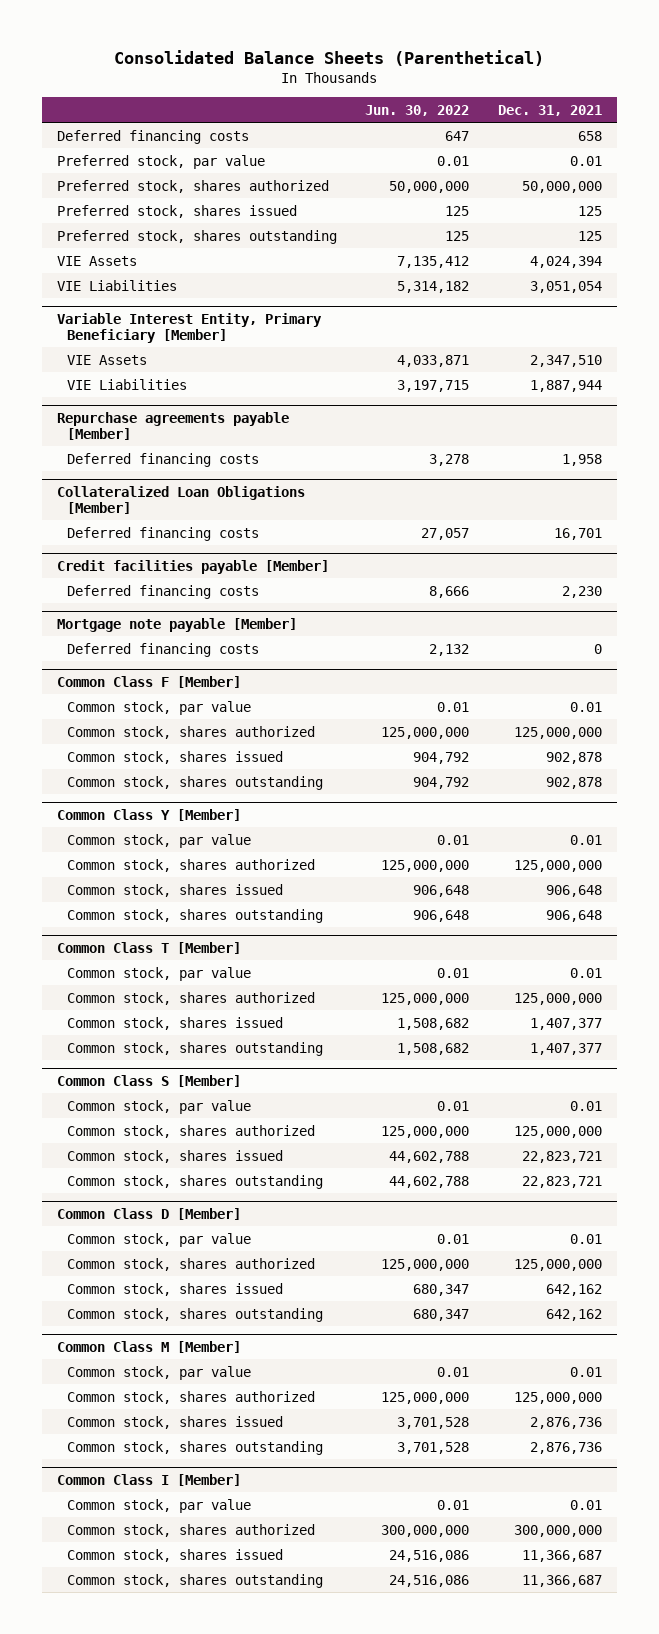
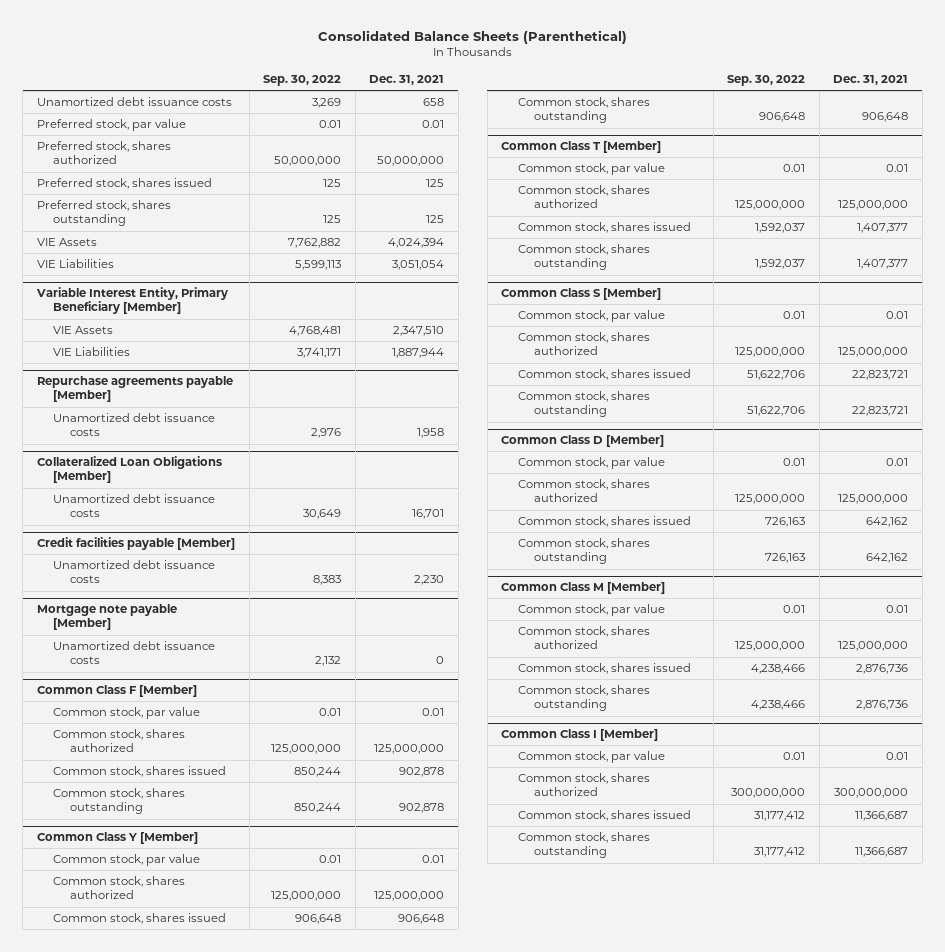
[365,104,470,116] Jun. 30, 2022 -> none
none -> [263,74,342,86] Sep. 30, 2022
[56,129,249,144] Deferred financing costs -> [37,97,233,107] Unamortized debt issuance costs
[67,452,260,467] Deferred financing costs -> [53,413,216,437] Unamortized debt issuance costs
[67,526,260,541] Deferred financing costs -> [53,494,216,518] Unamortized debt issuance costs
[67,584,260,599] Deferred financing costs -> [53,560,216,584] Unamortized debt issuance costs
[67,642,260,657] Deferred financing costs -> [53,641,216,665] Unamortized debt issuance costs

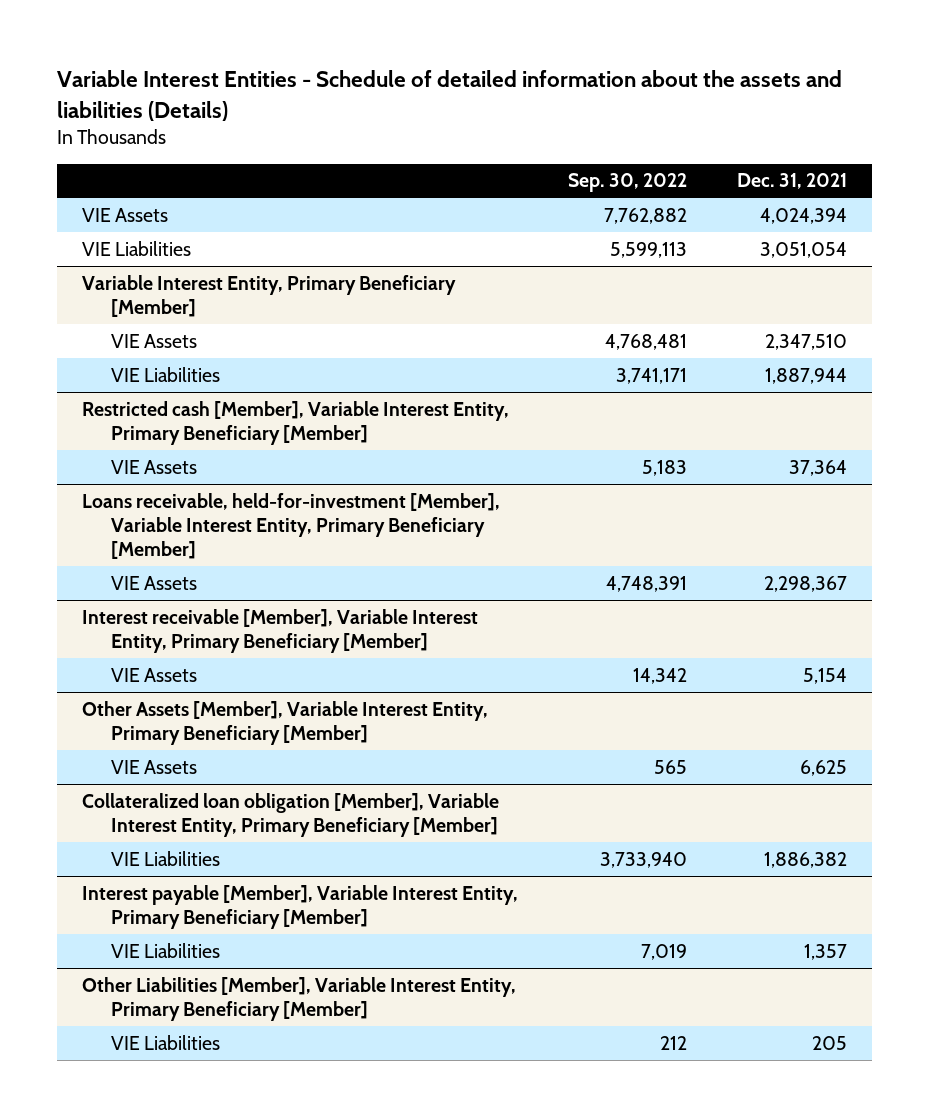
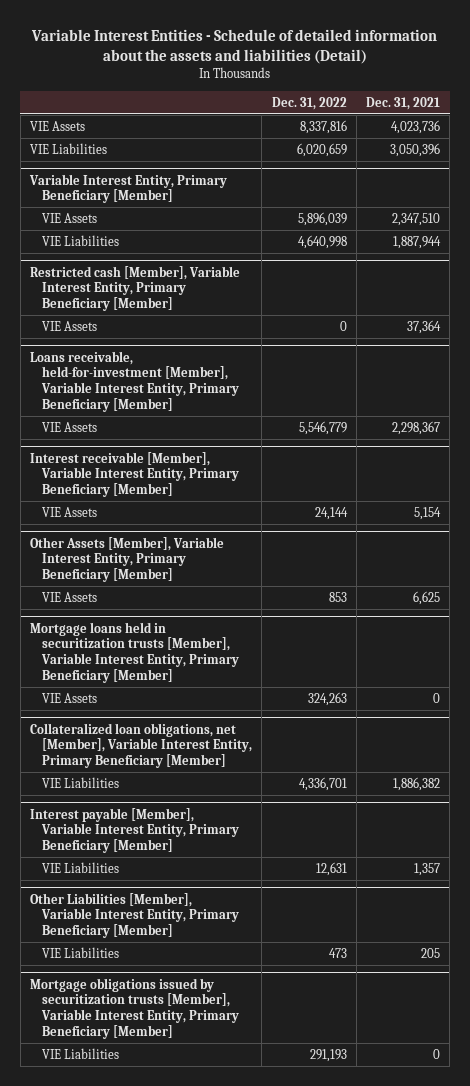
[57,70,843,121] Variable Interest Entities - Schedule of detailed information about the assets and liabilities (Details) -> [31,28,438,64] Variable Interest Entities - Schedule of detailed information about the assets and liabilities (Detail)
[568,173,688,193] Sep. 30, 2022 -> none
none -> [271,96,347,110] Dec. 31, 2022
[760,207,848,224] 4,024,394 -> [391,119,441,134] 4,023,736
[760,241,848,258] 3,051,054 -> [390,142,441,157] 3,050,396
none -> [30,621,240,683] Mortgage loans held in securitization trusts [Member], Variable Interest Entity, Primary Beneficiary [Member]
none -> [42,692,98,703] VIE Assets
[82,792,500,837] Collateralized loan obligation [Member], Variable Interest Entity, Primary Beneficiary [Member] -> [30,722,253,769] Collateralized loan obligations, net [Member], Variable Interest Entity, Primary Beneficiary [Member]
none -> [30,977,240,1039] Mortgage obligations issued by securitization trusts [Member], Variable Interest Entity, Primary Beneficiary [Member]
none -> [42,1047,120,1059] VIE Liabilities

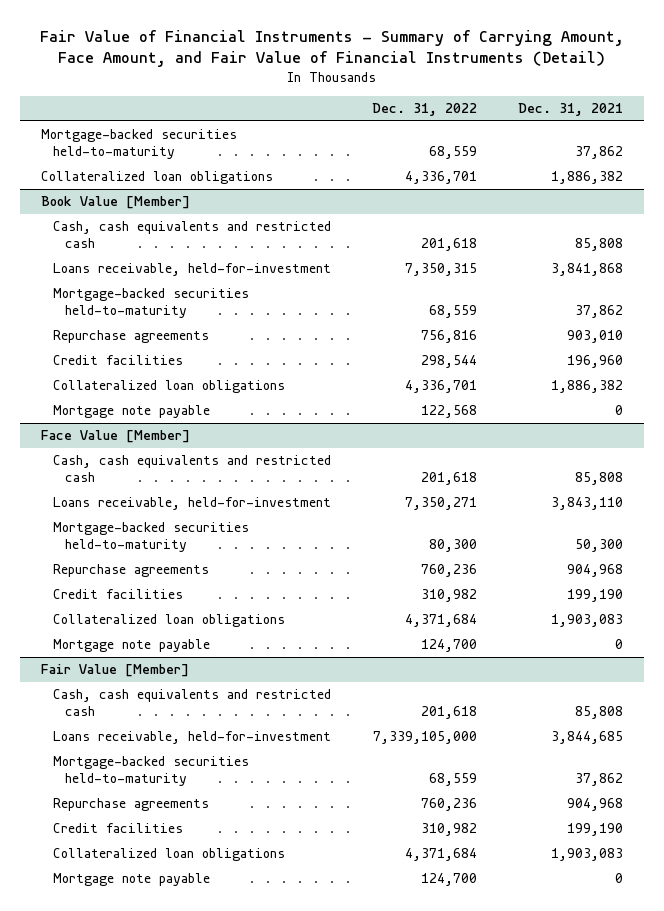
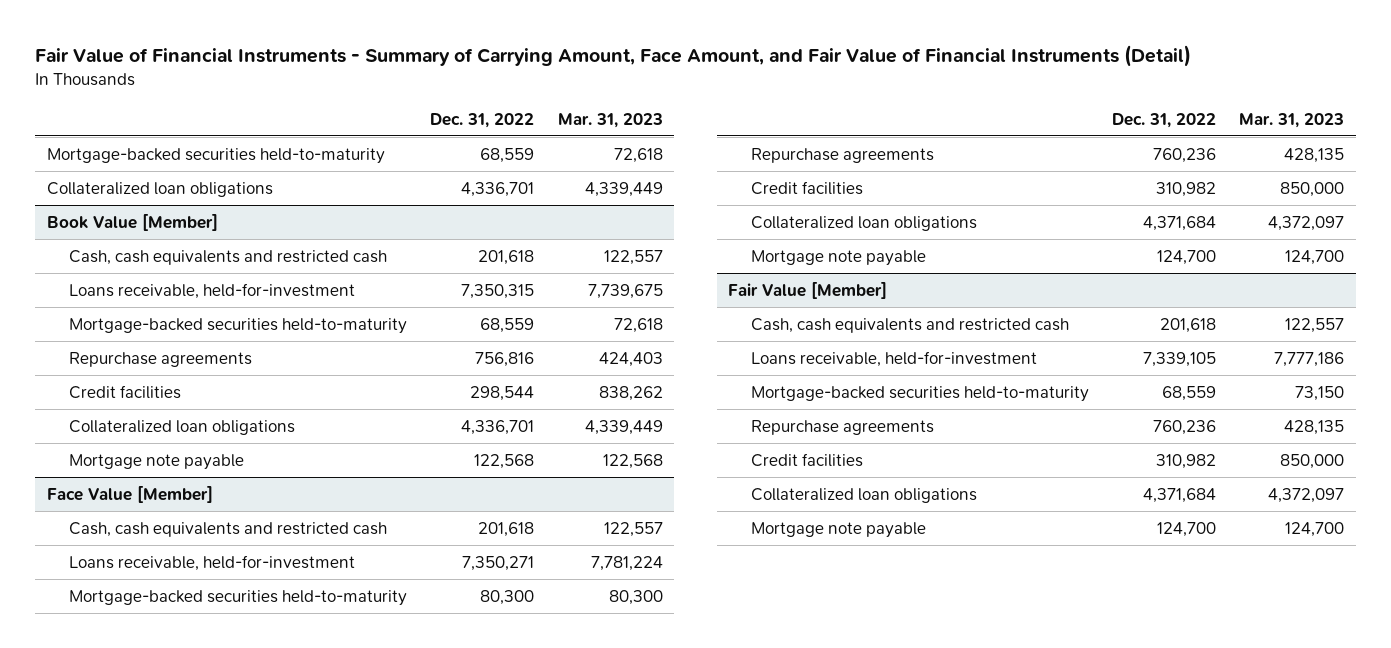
[518,102,624,116] Dec. 31, 2021 -> none
none -> [557,112,663,128] Mar. 31, 2023
[373,731,478,745] 7,339,105,000 -> [1142,351,1216,367] 7,339,105

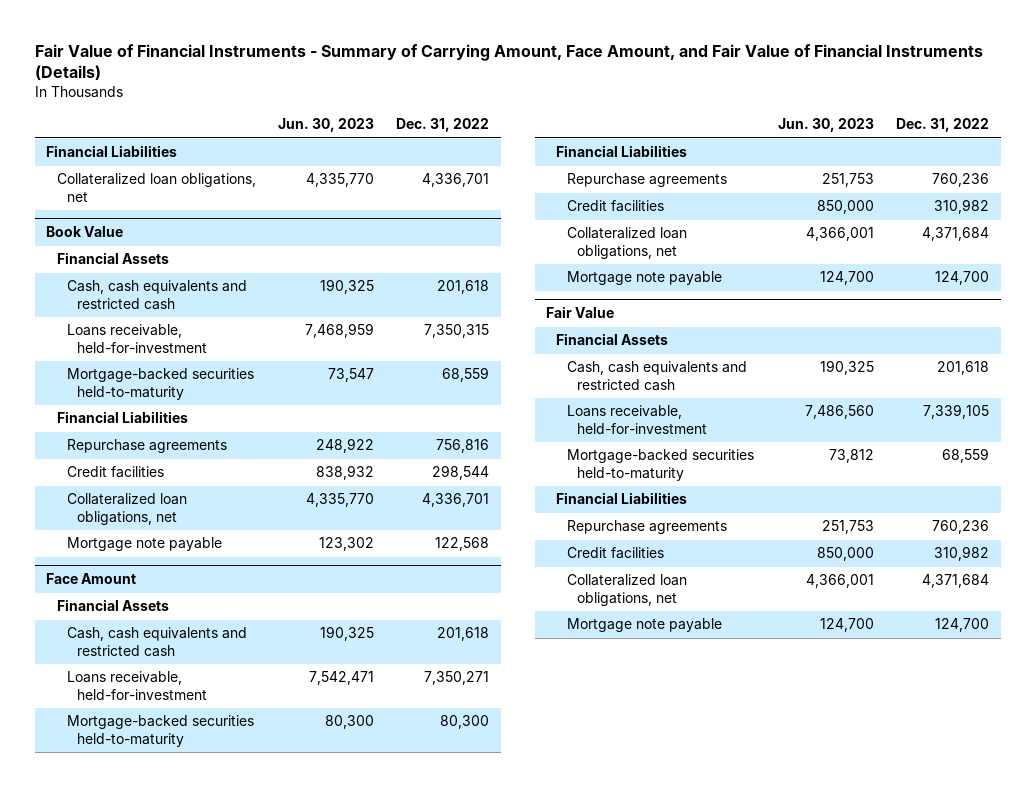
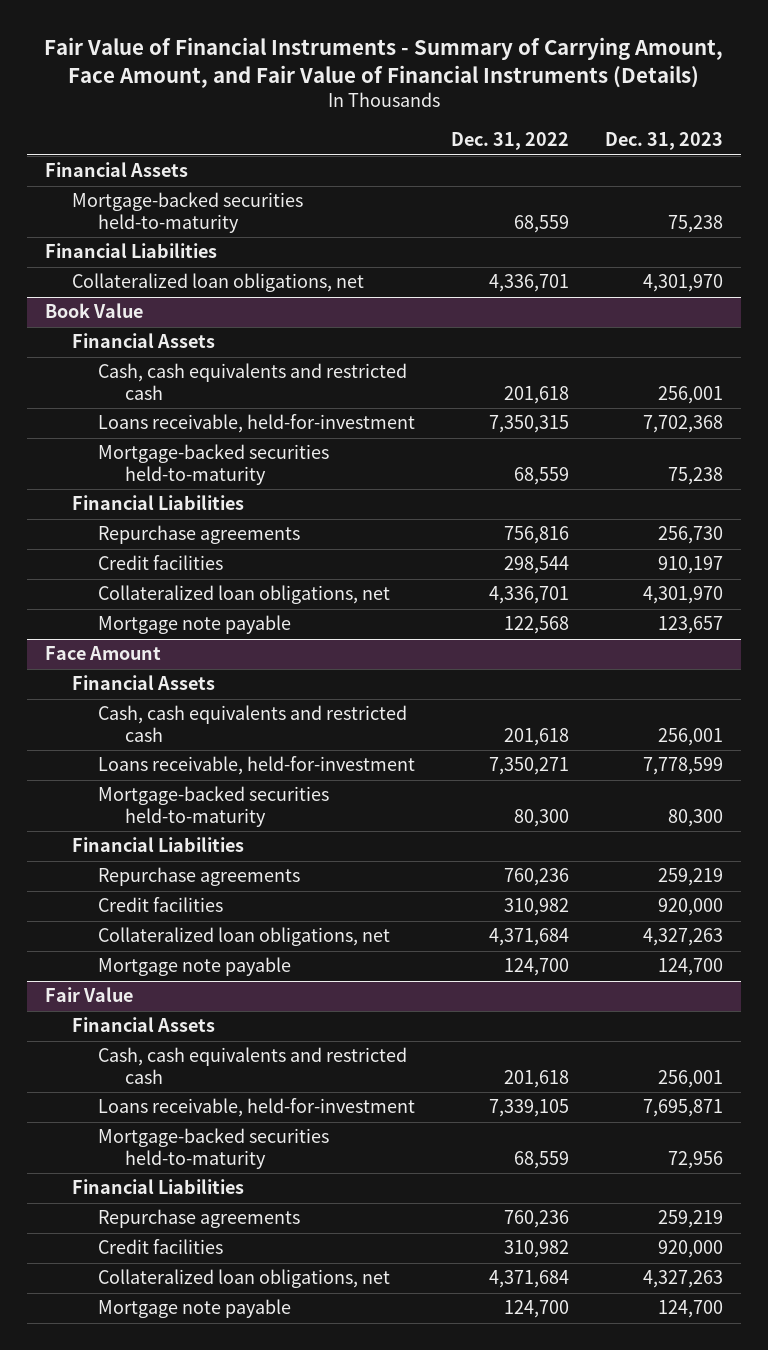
[277,118,374,133] Jun. 30, 2023 -> none
none -> [604,132,723,151] Dec. 31, 2023
none -> [44,162,188,178] Financial Assets
none -> [71,192,303,233] Mortgage-backed securities held-to-maturity

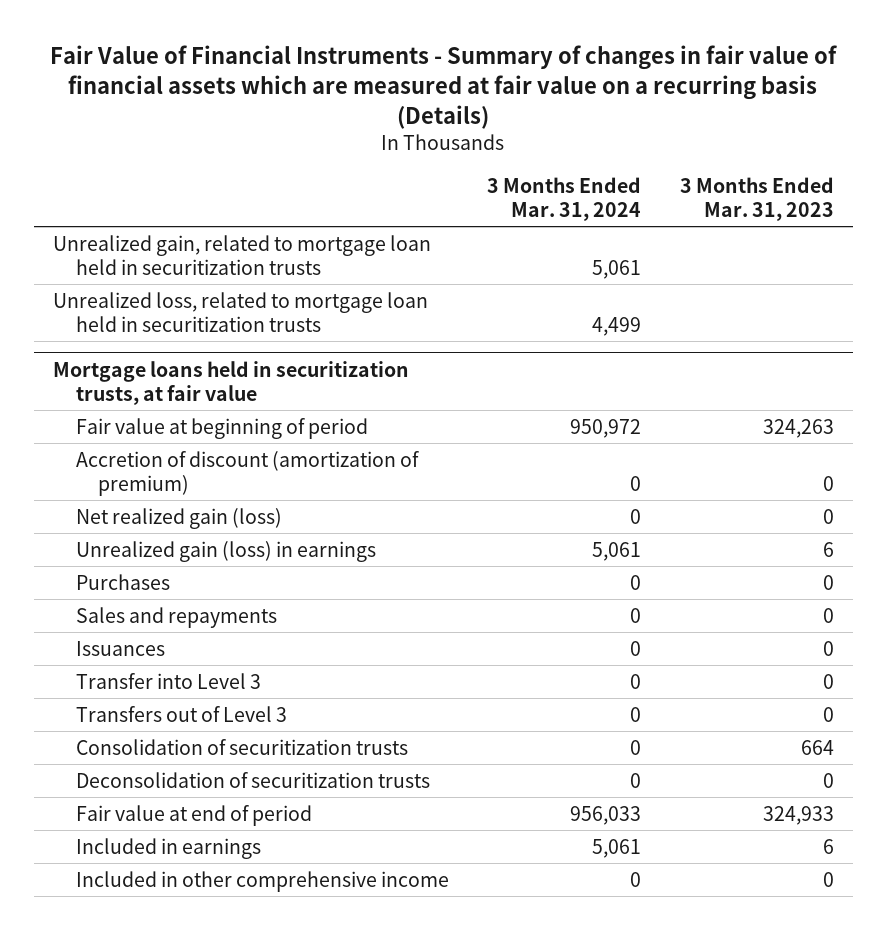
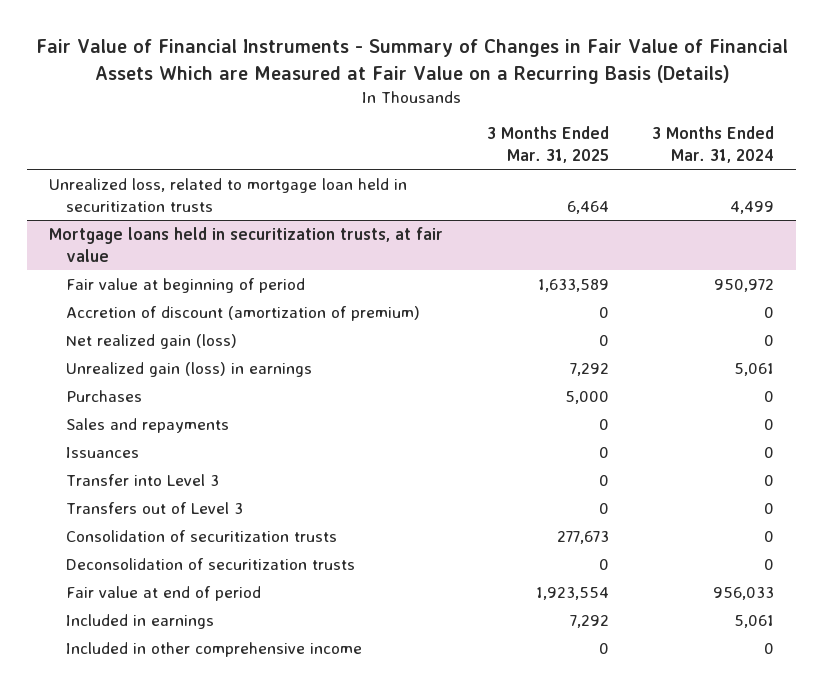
[50,44,838,129] Fair Value of Financial Instruments - Summary of changes in fair value of financial assets which are measured at fair value on a recurring basis (Details) -> [35,39,788,84] Fair Value of Financial Instruments - Summary of Changes in Fair Value of Financial Assets Which are Measured at Fair Value on a Recurring Basis (Details)
[679,176,834,221] 3 Months Ended Mar. 31, 2023 -> none
none -> [486,126,609,164] 3 Months Ended Mar. 31, 2025
[52,234,431,275] Unrealized gain, related to mortgage loan held in securitization trusts -> none

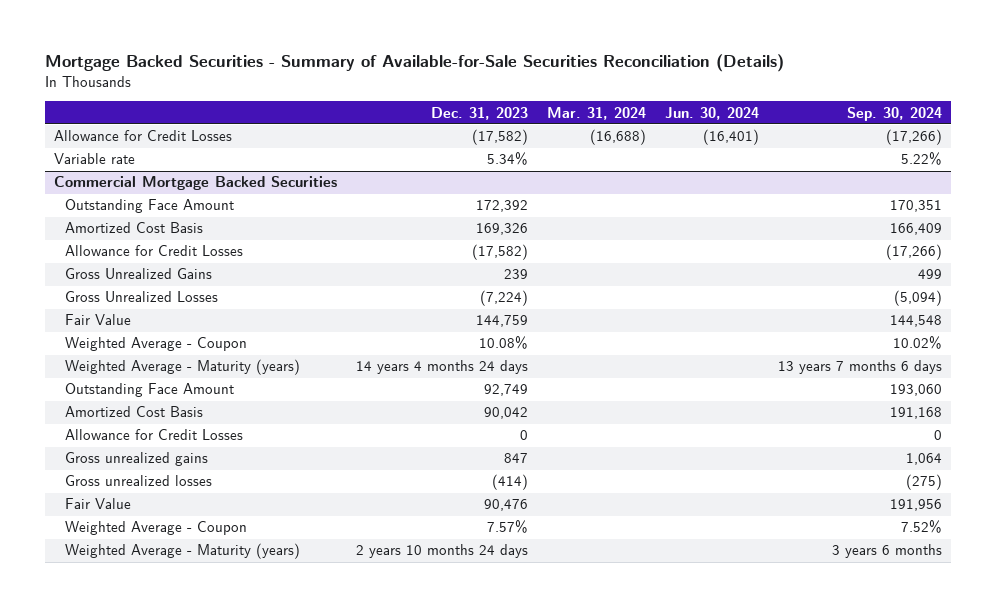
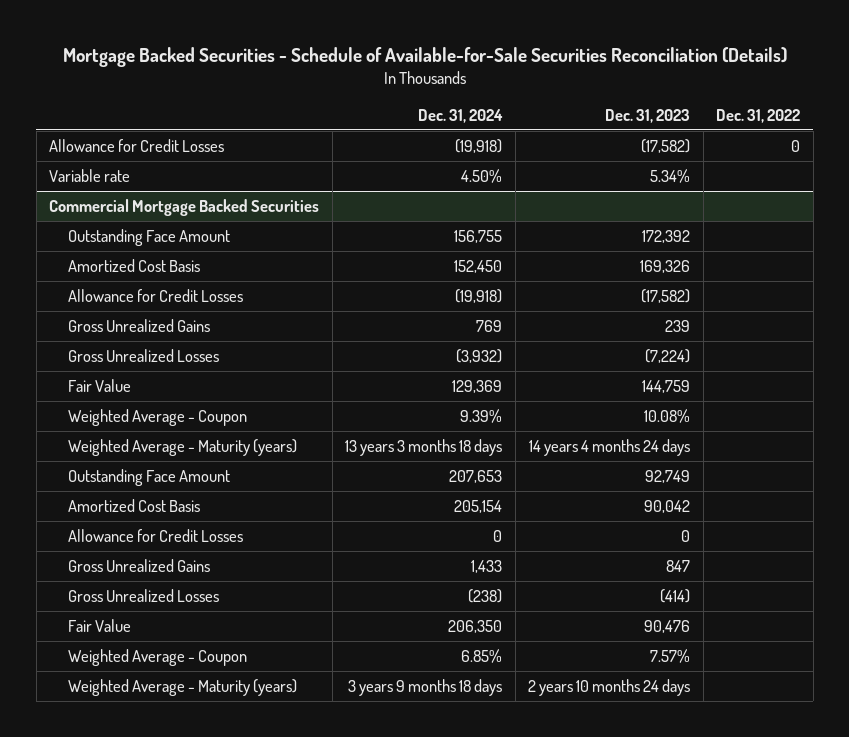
[44,54,784,73] Mortgage Backed Securities - Summary of Available-for-Sale Securities Reconciliation (Details) -> [62,46,787,67] Mortgage Backed Securities - Schedule of Available-for-Sale Securities Reconciliation (Details)
[546,106,646,120] Mar. 31, 2024 -> none
[664,106,759,120] Jun. 30, 2024 -> none
[846,106,942,121] Sep. 30, 2024 -> none
none -> [418,108,504,123] Dec. 31, 2024
none -> [716,108,801,123] Dec. 31, 2022
[65,452,209,467] Gross unrealized gains -> [68,558,211,572] Gross Unrealized Gains
[65,475,213,487] Gross unrealized losses -> [68,588,220,602] Gross Unrealized Losses

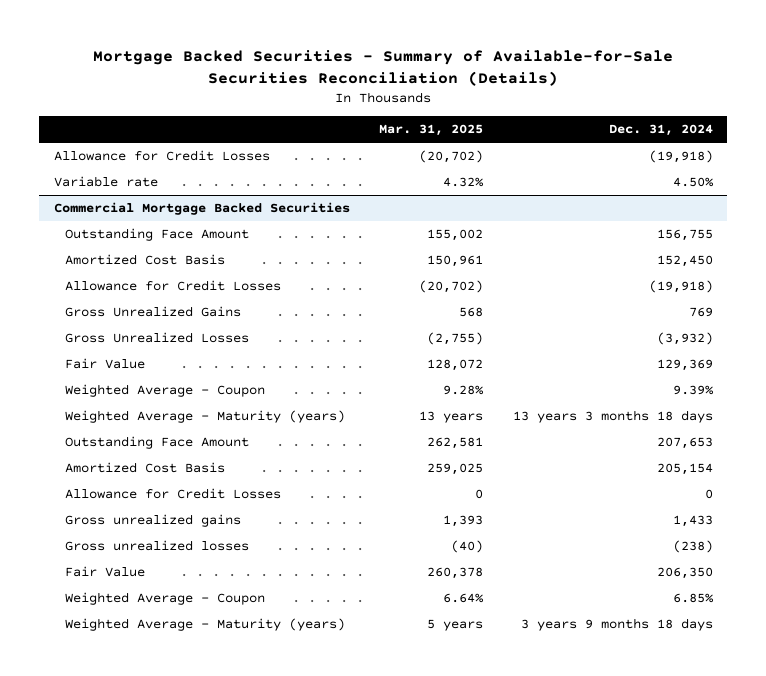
[62,46,787,67] Mortgage Backed Securities - Schedule of Available-for-Sale Securities Reconciliation (Details) -> [93,50,674,86] Mortgage Backed Securities - Summary of Available-for-Sale Securities Reconciliation (Details)
[605,108,691,123] Dec. 31, 2023 -> none
[716,108,801,123] Dec. 31, 2022 -> none
none -> [379,124,484,137] Mar. 31, 2025
[68,558,211,572] Gross Unrealized Gains -> [64,514,241,528] Gross unrealized gains
[68,588,220,602] Gross Unrealized Losses -> [64,540,249,552] Gross unrealized losses

